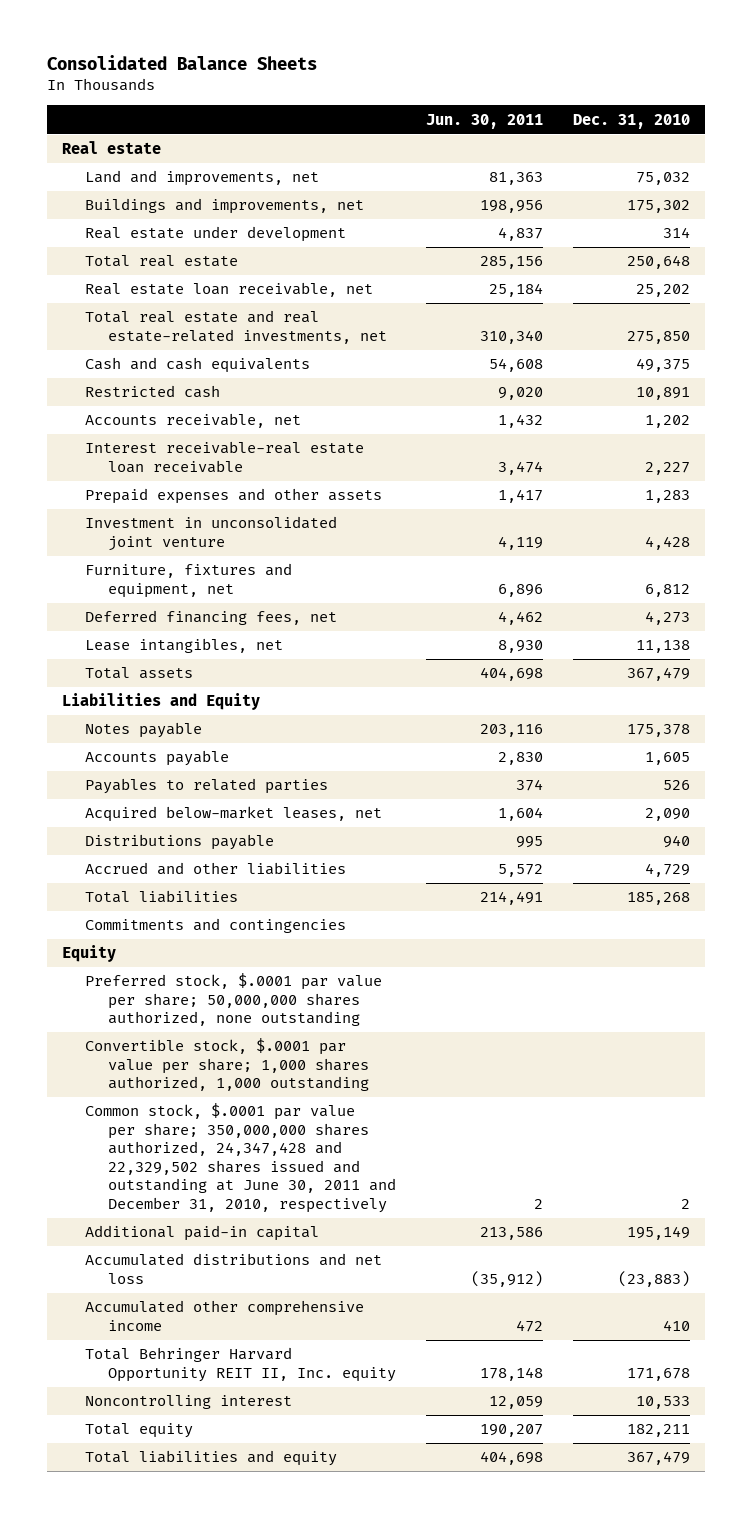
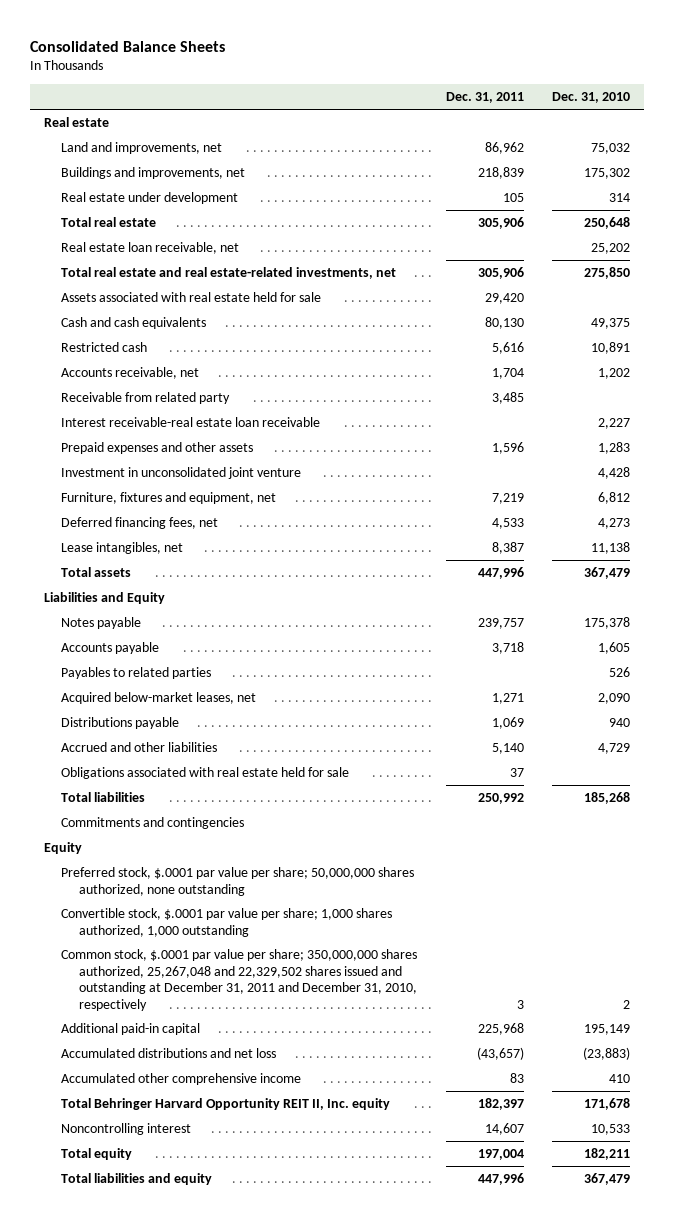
[426,113,544,129] Jun. 30, 2011 -> none
none -> [445,92,524,104] Dec. 31, 2011
none -> [61,291,322,302] Assets associated with real estate held for sale
none -> [61,391,231,404] Receivable from related party
none -> [61,766,350,779] Obligations associated with real estate held for sale
[85,1103,397,1213] Common stock, $.0001 par value per share; 350,000,000 shares authorized, 24,347,428 and 22,329,502 shares issued and outstanding at June 30, 2011 and December 31, 2010, respectively -> [61,948,418,1011] Common stock, $.0001 par value per share; 350,000,000 shares authorized, 25,267,048 and 22,329,502 shares issued and outstanding at December 31, 2011 and December 31, 2010, respectively

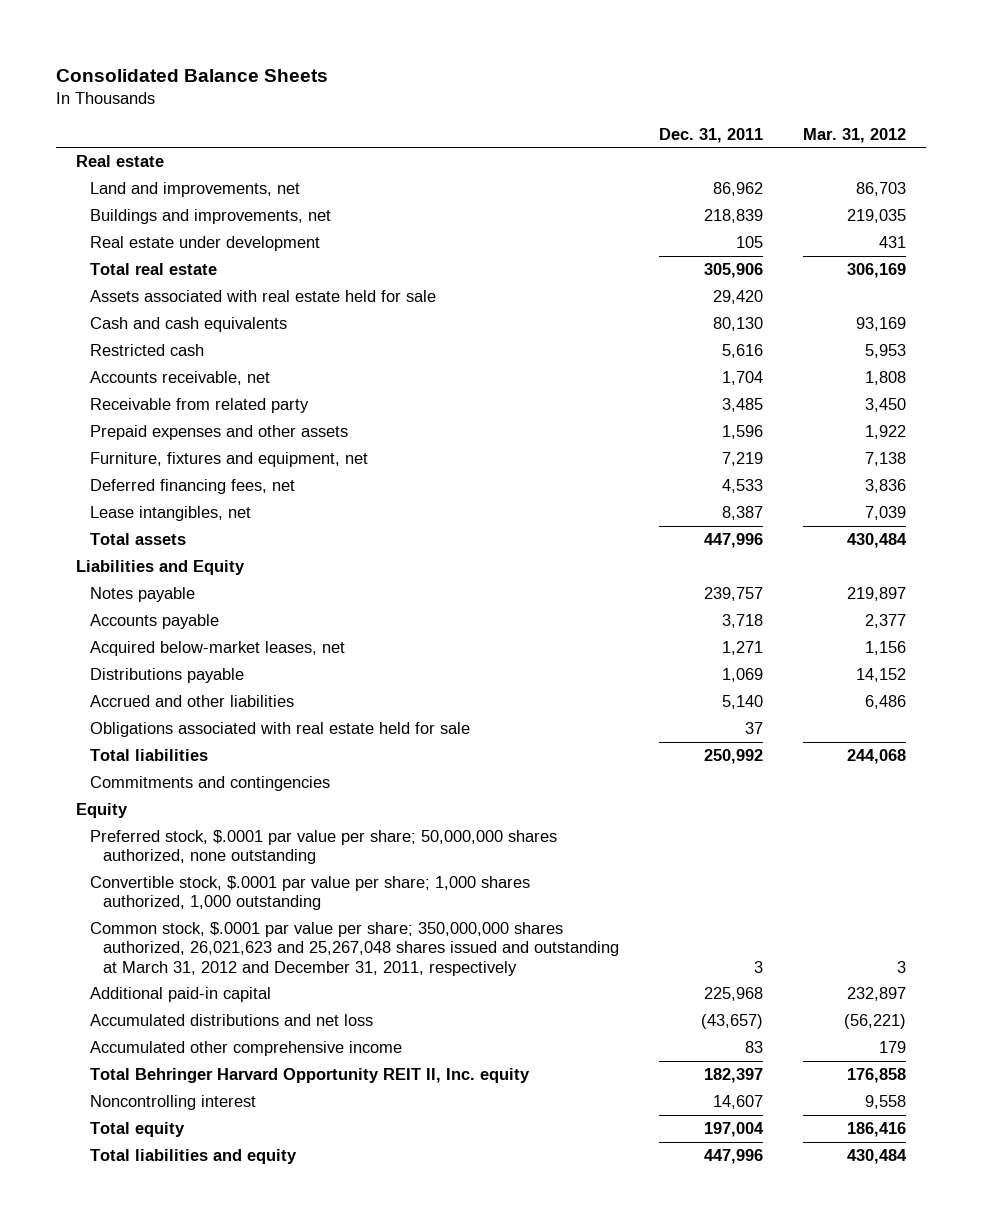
[552,92,631,104] Dec. 31, 2010 -> none
none -> [802,127,906,143] Mar. 31, 2012
[61,241,240,254] Real estate loan receivable, net -> none
[61,266,397,279] Total real estate and real estate-related investments, net -> none
[61,416,321,427] Interest receivable-real estate loan receivable -> none
[61,466,302,479] Investment in unconsolidated joint venture -> none
[61,666,212,679] Payables to related parties -> none
[61,948,418,1011] Common stock, $.0001 par value per share; 350,000,000 shares authorized, 25,267,048 and 22,329,502 shares issued and outstanding at December 31, 2011 and December 31, 2010, respectively -> [89,921,619,976] Common stock, $.0001 par value per share; 350,000,000 shares authorized, 26,021,623 and 25,267,048 shares issued and outstanding at March 31, 2012 and December 31, 2011, respectively

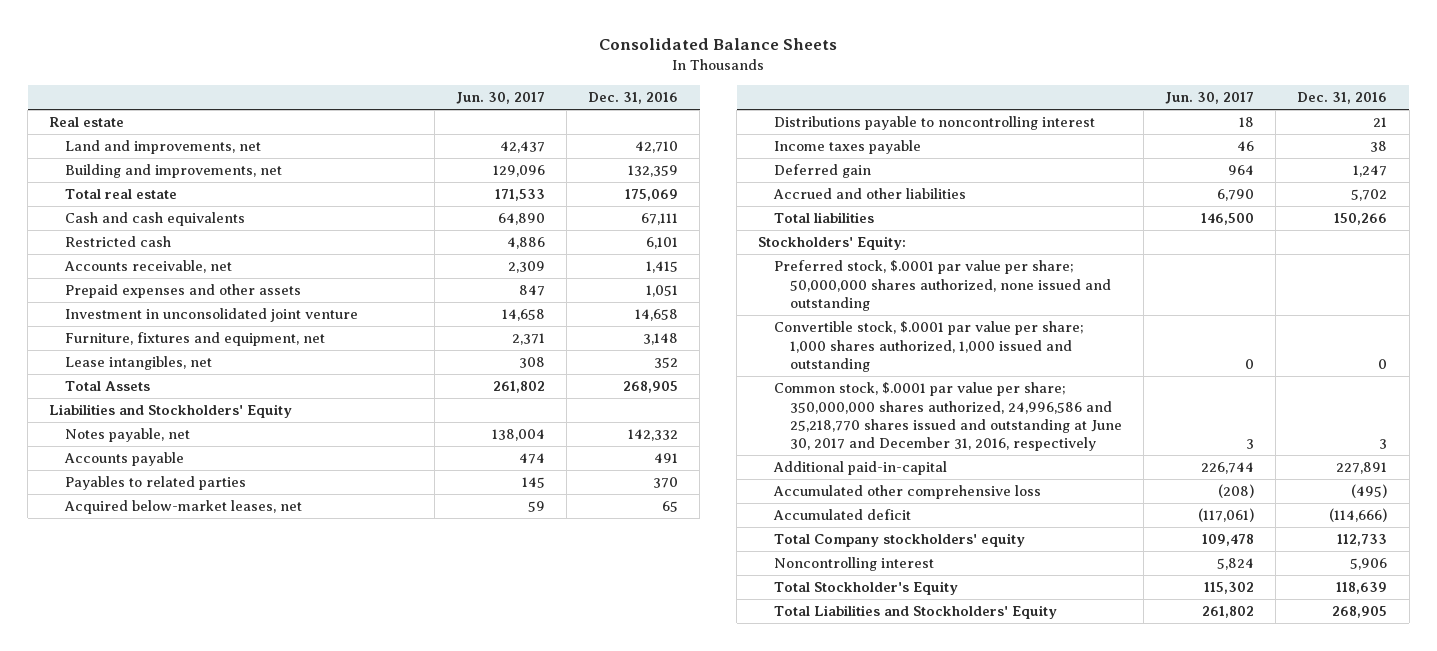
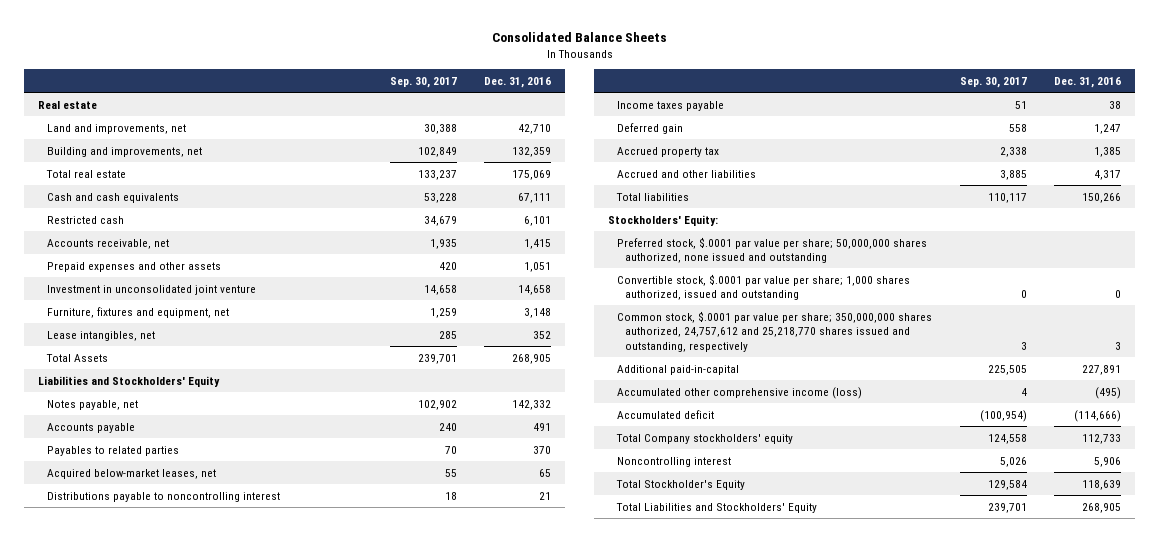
[455,92,545,105] Jun. 30, 2017 -> none
none -> [389,76,457,88] Sep. 30, 2017
none -> [616,146,719,157] Accrued property tax
[1351,189,1388,202] 5,702 -> [1094,169,1122,180] 4,317
[774,321,1085,372] Convertible stock, $.0001 par value per share; 1,000 shares authorized, 1,000 issued and outstanding -> [616,273,910,301] Convertible stock, $.0001 par value per share; 1,000 shares authorized, issued and outstanding
[774,382,1122,452] Common stock, $.0001 par value per share; 350,000,000 shares authorized, 24,996,586 and 25,218,770 shares issued and outstanding at June 30, 2017 and December 31, 2016, respectively -> [616,310,932,352] Common stock, $.0001 par value per share; 350,000,000 shares authorized, 24,757,612 and 25,218,770 shares issued and outstanding, respectively
[773,485,1042,500] Accumulated other comprehensive loss -> [616,386,862,399] Accumulated other comprehensive income (loss)

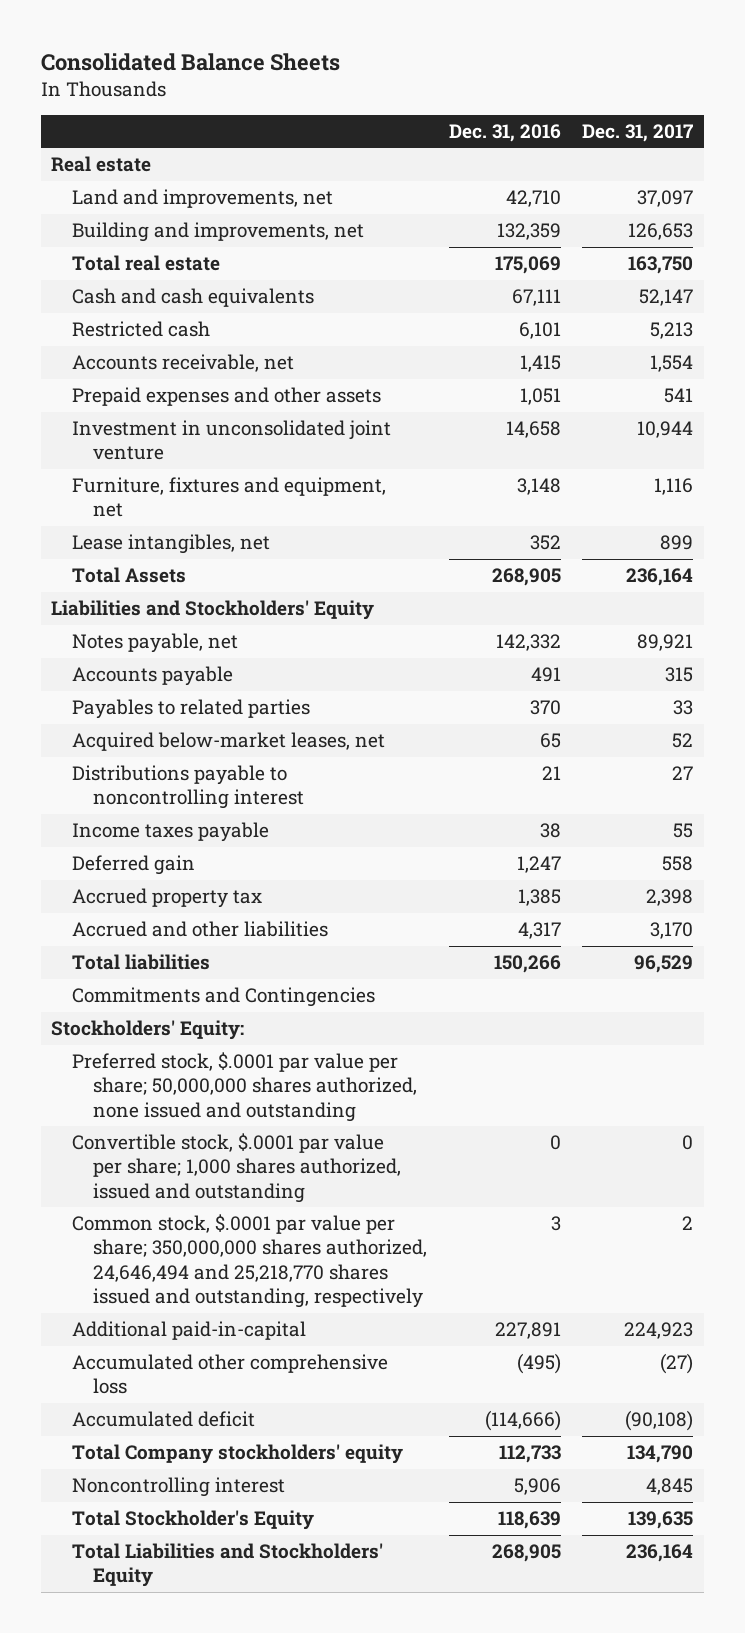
[389,76,457,88] Sep. 30, 2017 -> none
none -> [582,123,694,142] Dec. 31, 2017
none -> [72,987,376,1008] Commitments and Contingencies
[616,310,932,352] Common stock, $.0001 par value per share; 350,000,000 shares authorized, 24,757,612 and 25,218,770 shares issued and outstanding, respectively -> [72,1214,427,1308] Common stock, $.0001 par value per share; 350,000,000 shares authorized, 24,646,494 and 25,218,770 shares issued and outstanding, respectively
[616,386,862,399] Accumulated other comprehensive income (loss) -> [72,1354,389,1395] Accumulated other comprehensive loss

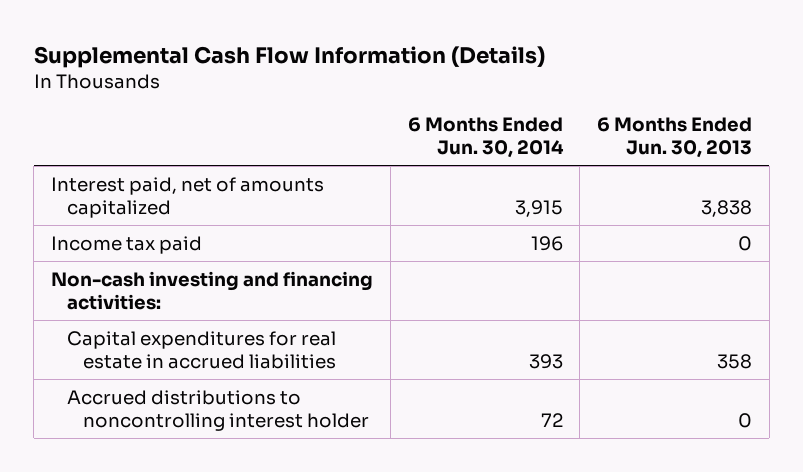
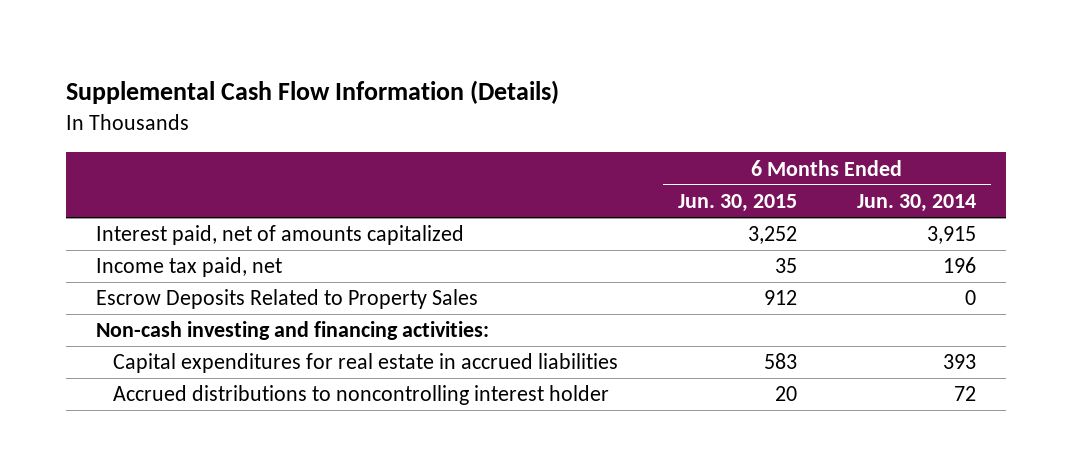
[597,117,753,159] 6 Months Ended Jun. 30, 2013 -> none
none -> [678,194,798,213] Jun. 30, 2015
[51,235,203,254] Income tax paid -> [95,257,282,278] Income tax paid, net
none -> [95,289,478,310] Escrow Deposits Related to Property Sales

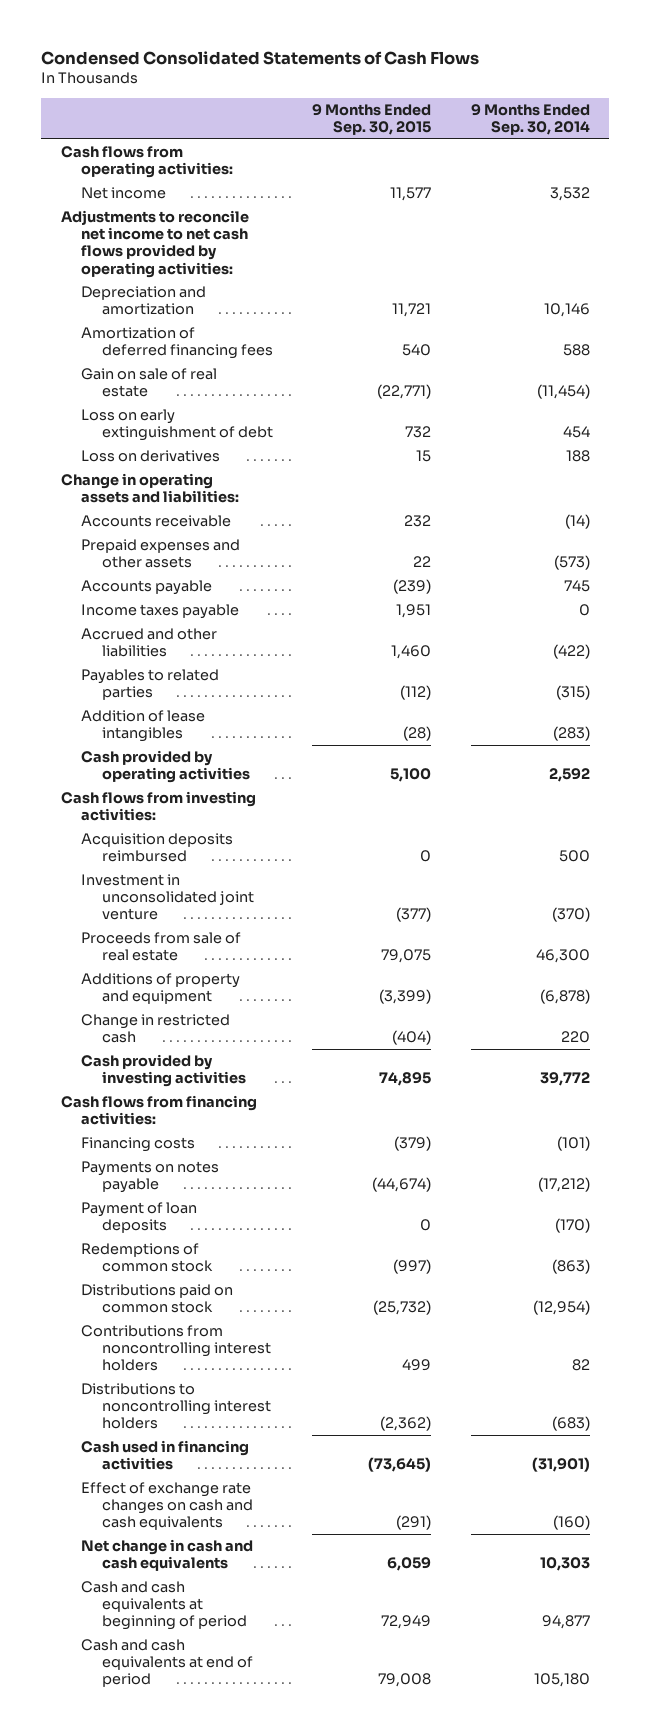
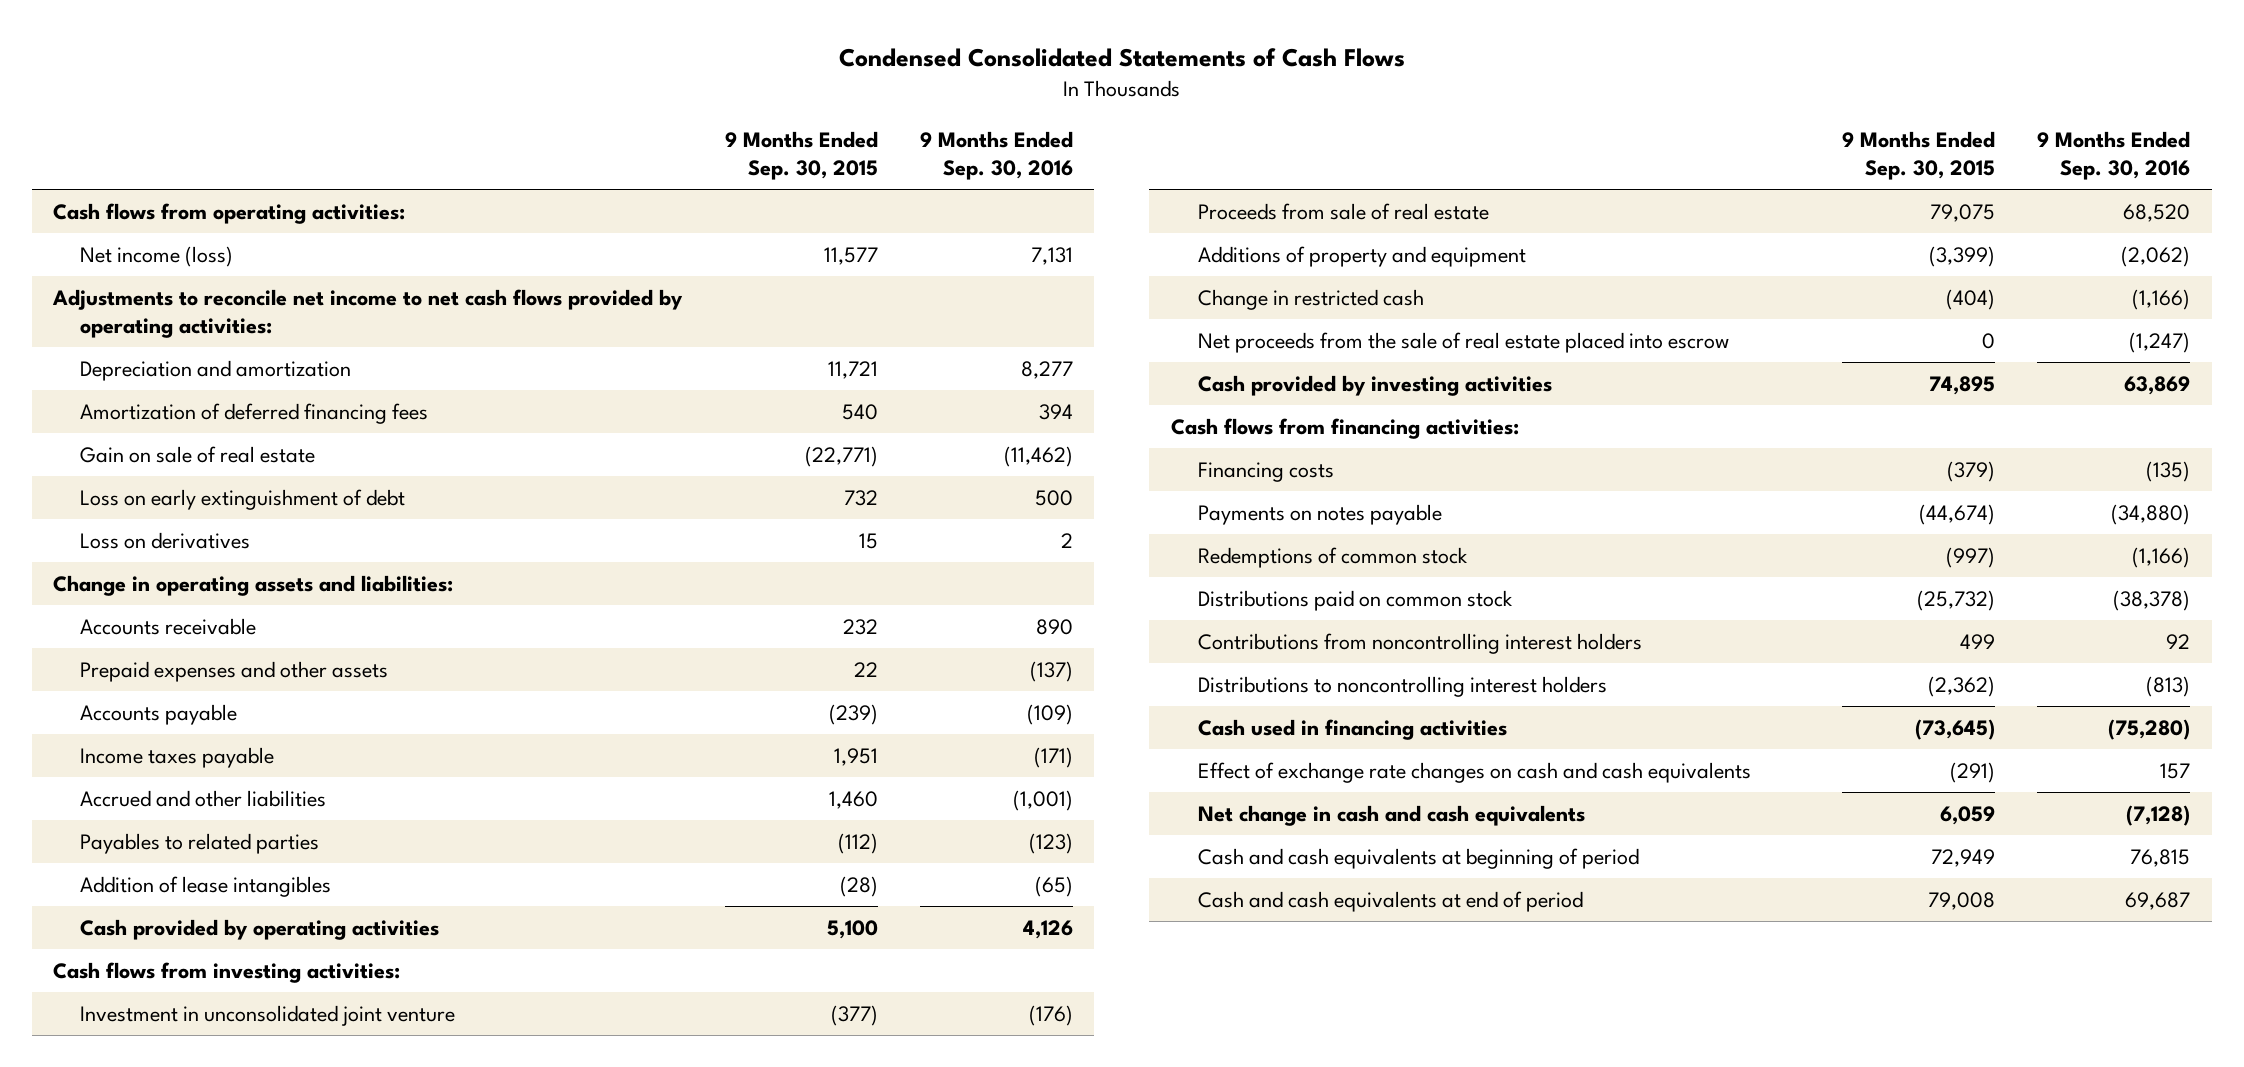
[470,104,590,136] 9 Months Ended Sep. 30, 2014 -> none
none -> [919,131,1073,181] 9 Months Ended Sep. 30, 2016
[81,187,167,200] Net income -> [80,245,234,267] Net income (loss)
[81,833,234,863] Acquisition deposits reimbursed -> none
none -> [1197,331,1729,353] Net proceeds from the sale of real estate placed into escrow
[81,1202,198,1234] Payment of loan deposits -> none

